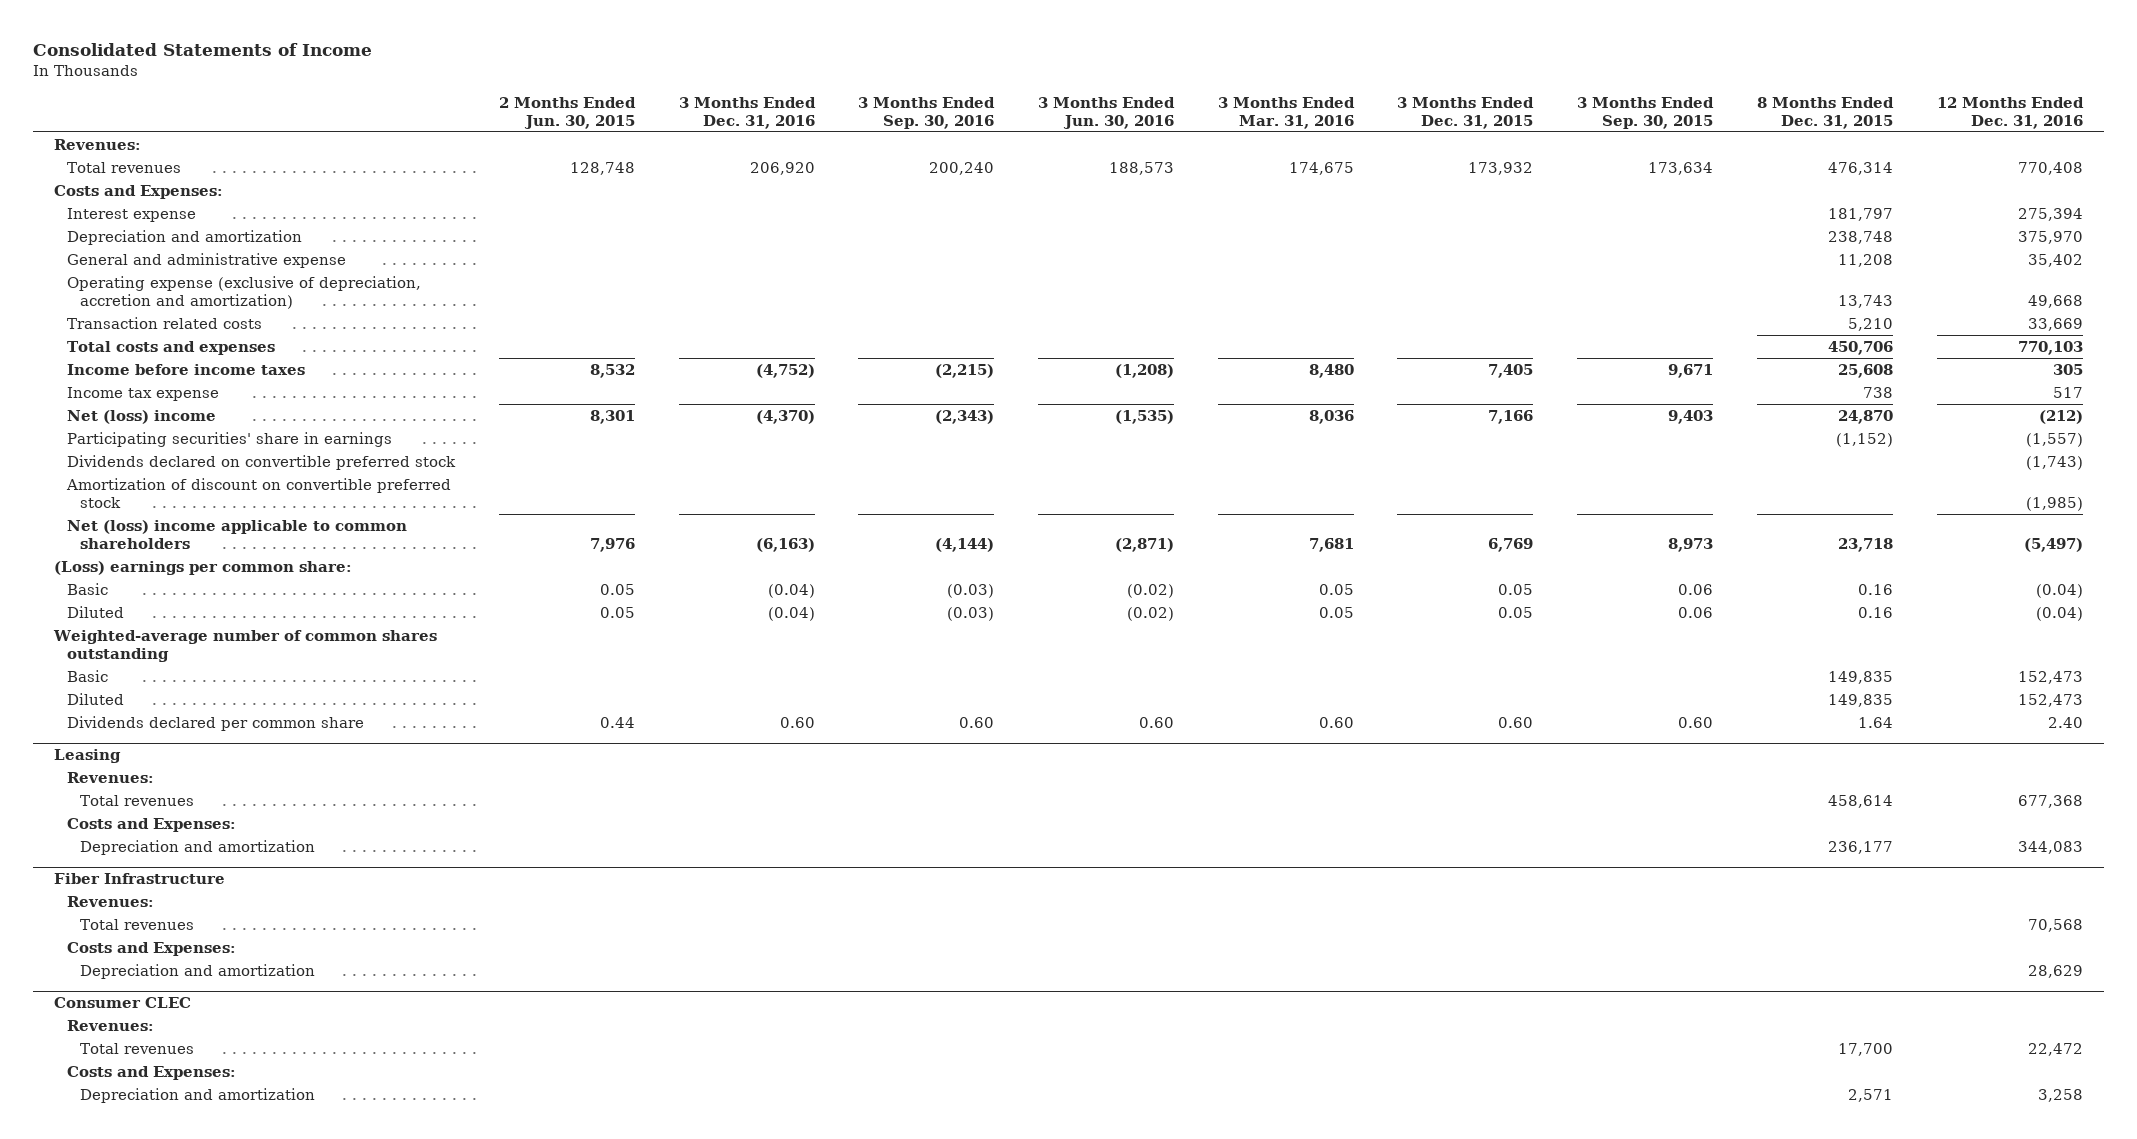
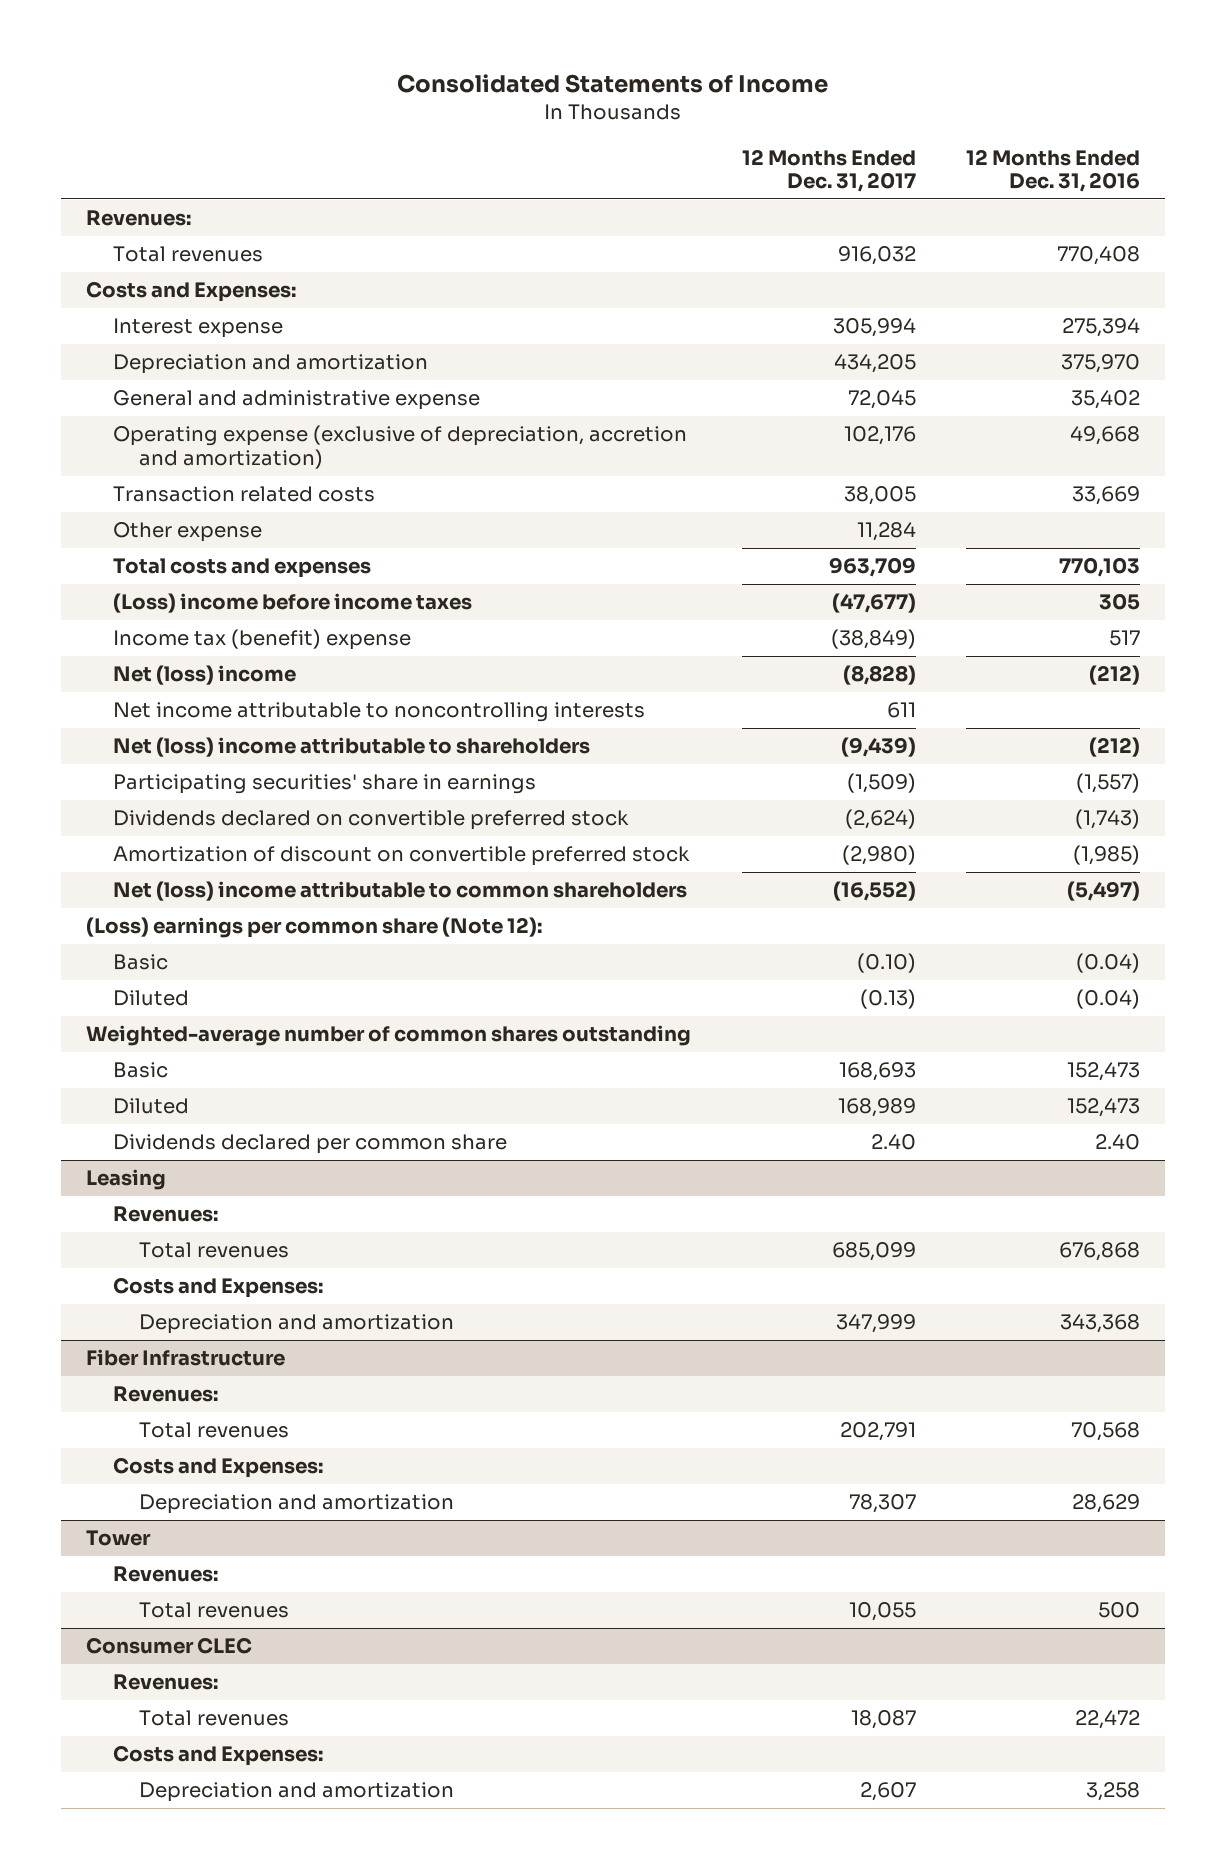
[498,96,636,129] 2 Months Ended Jun. 30, 2015 -> none
[678,96,816,129] 3 Months Ended Dec. 31, 2016 -> none
[858,96,996,129] 3 Months Ended Sep. 30, 2016 -> none
[1037,96,1175,129] 3 Months Ended Jun. 30, 2016 -> none
[1217,96,1355,129] 3 Months Ended Mar. 31, 2016 -> none
[1397,96,1535,129] 3 Months Ended Dec. 31, 2015 -> none
[1577,96,1715,129] 3 Months Ended Sep. 30, 2015 -> none
[1756,96,1894,129] 8 Months Ended Dec. 31, 2015 -> none
none -> [741,148,916,193] 12 Months Ended Dec. 31, 2017
none -> [112,522,262,543] Other expense
[67,363,306,375] Income before income taxes -> [112,593,472,614] (Loss) income before income taxes
[67,386,220,401] Income tax expense -> [112,629,411,651] Income tax (benefit) expense
none -> [112,702,645,723] Net income attributable to noncontrolling interests
none -> [112,737,590,758] Net (loss) income attributable to shareholders
[67,519,408,549] Net (loss) income applicable to common shareholders -> [112,881,687,902] Net (loss) income attributable to common shareholders
[54,560,353,575] (Loss) earnings per common share: -> [86,917,543,939] (Loss) earnings per common share (Note 12):
[2017,794,2083,808] 677,368 -> [1058,1242,1140,1262] 676,868
[2017,840,2083,854] 344,083 -> [1059,1314,1140,1334] 343,368
none -> [86,1530,152,1547] Tower
none -> [112,1566,218,1583] Revenues:
none -> [139,1602,290,1619] Total revenues

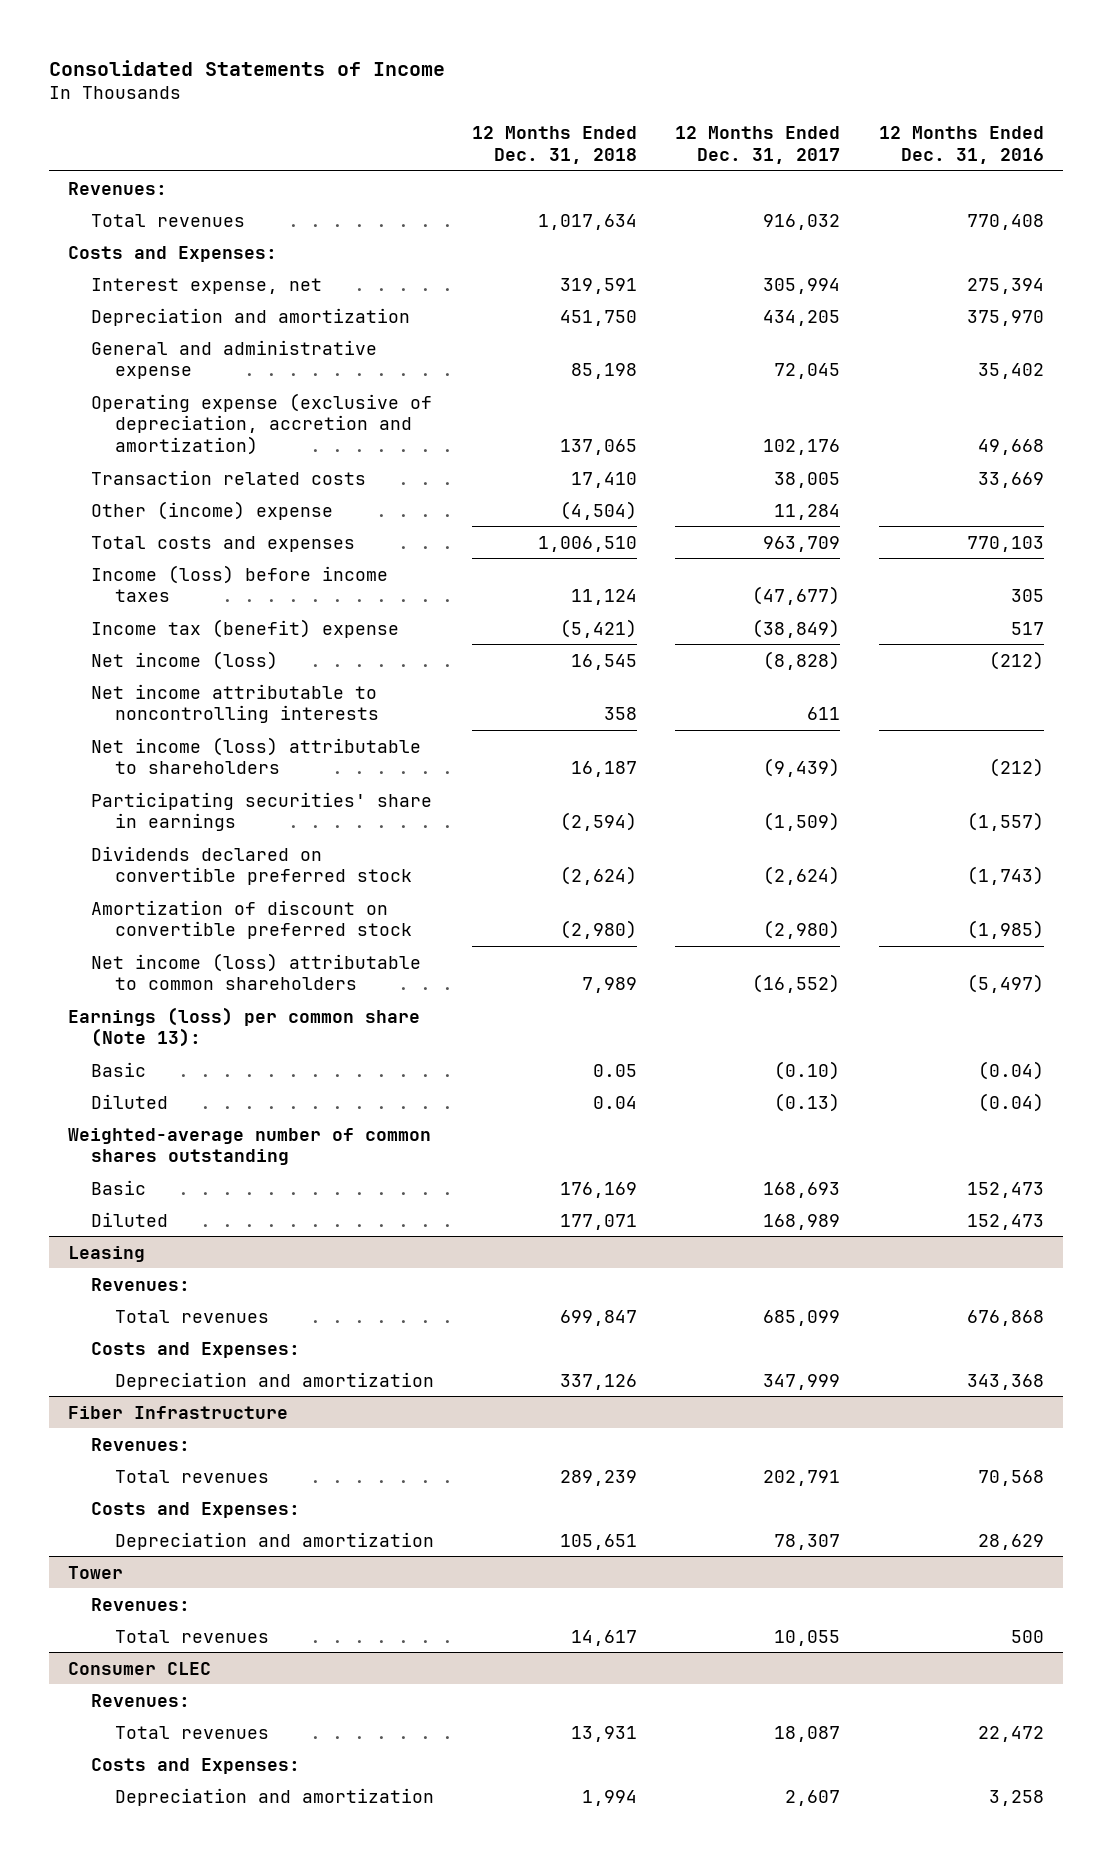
none -> [471,126,637,164] 12 Months Ended Dec. 31, 2018
[112,318,283,339] Interest expense -> [91,277,323,294] Interest expense, net
[112,522,262,543] Other expense -> [91,500,334,520] Other (income) expense
[112,593,472,614] (Loss) income before income taxes -> [91,564,389,603] Income (loss) before income taxes
[112,665,296,686] Net (loss) income -> [91,650,279,670] Net income (loss)
[112,737,590,758] Net (loss) income attributable to shareholders -> [91,736,422,775] Net income (loss) attributable to shareholders
[112,881,687,902] Net (loss) income attributable to common shareholders -> [91,952,422,991] Net income (loss) attributable to common shareholders
[86,917,543,939] (Loss) earnings per common share (Note 12): -> [67,1006,420,1048] Earnings (loss) per common share (Note 13):
[112,1134,507,1155] Dividends declared per common share -> none

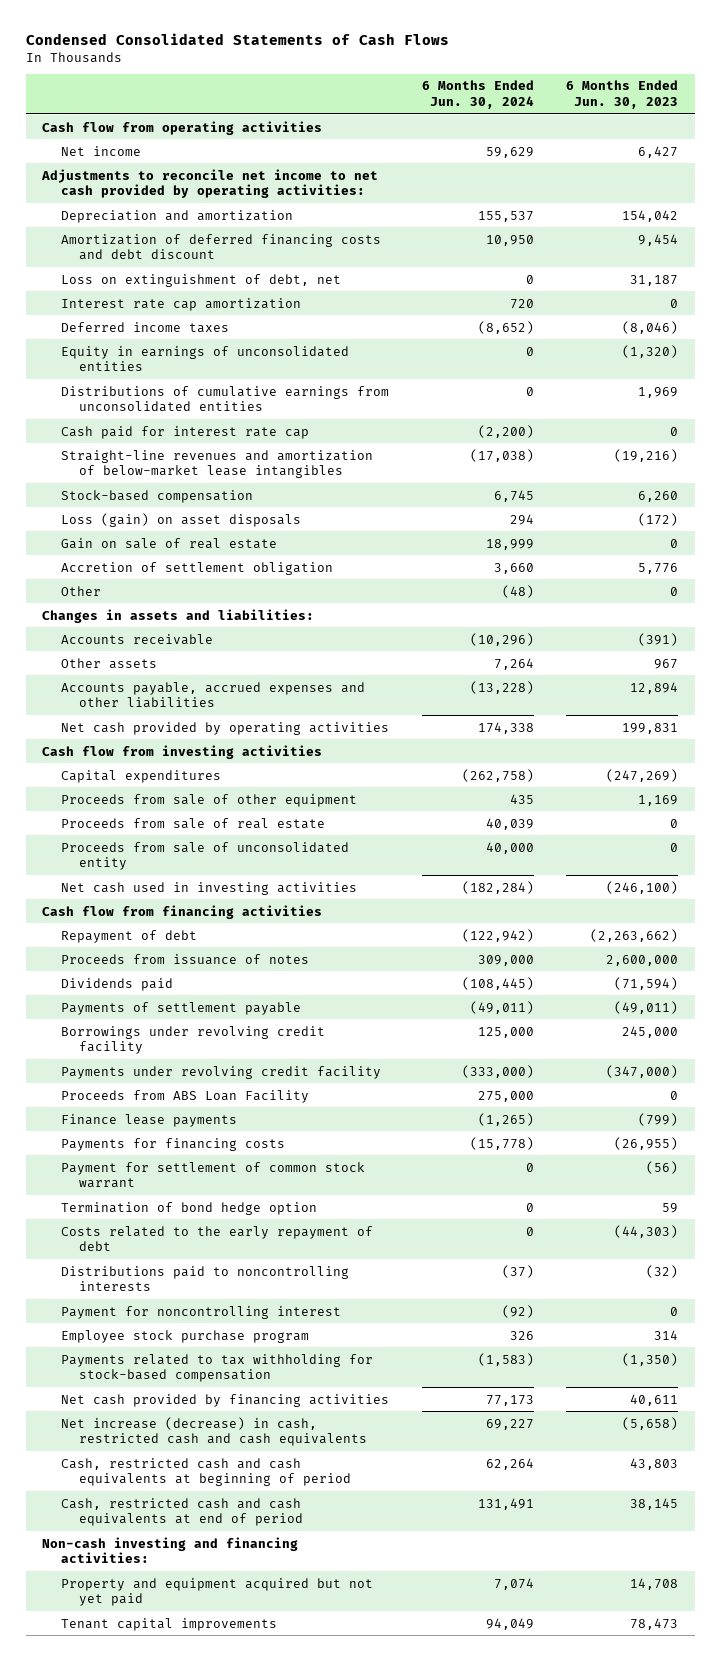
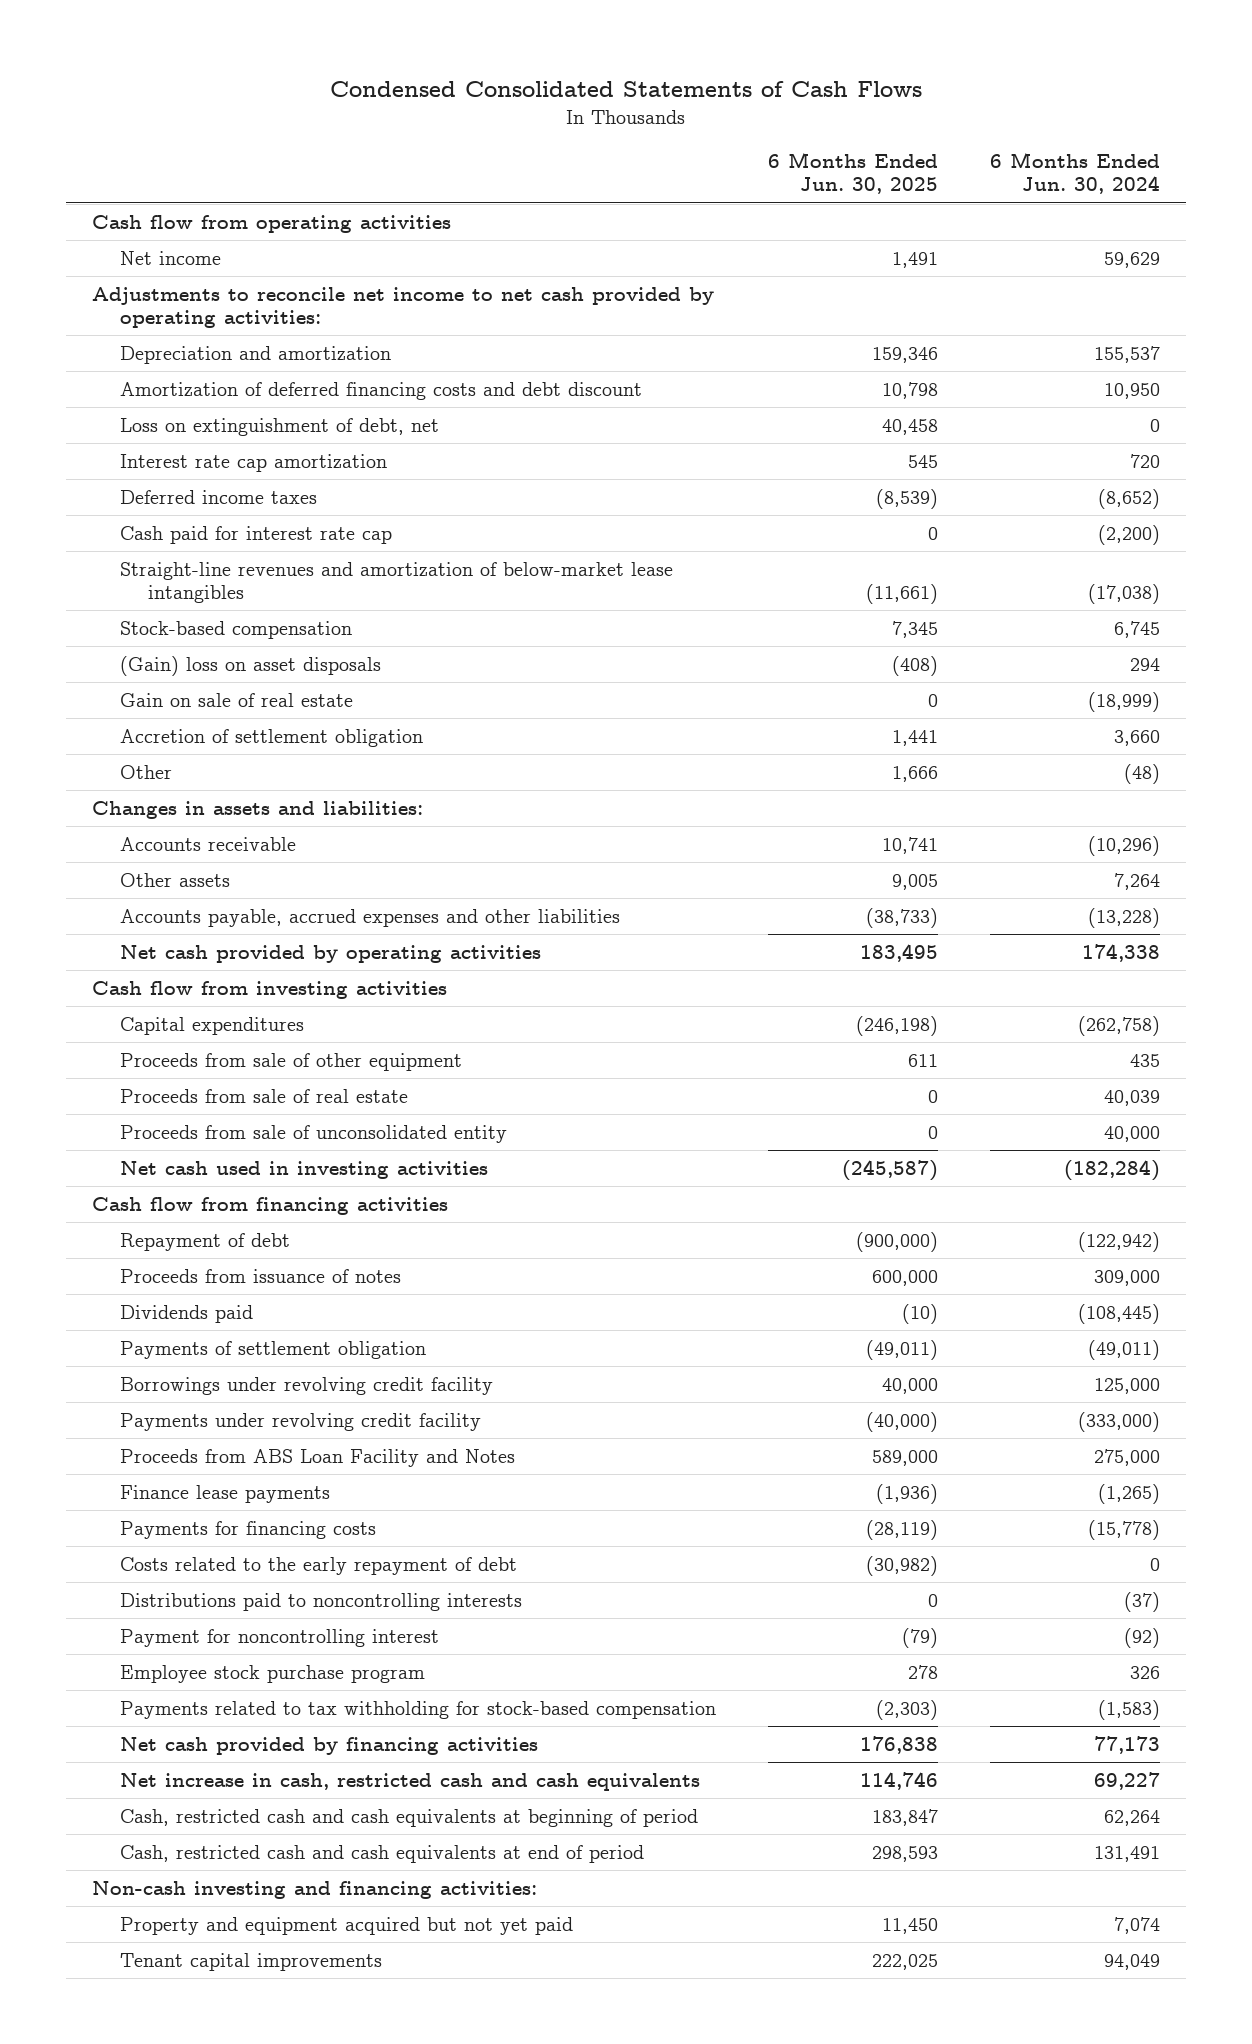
[566,80,679,110] 6 Months Ended Jun. 30, 2023 -> none
none -> [767,152,938,195] 6 Months Ended Jun. 30, 2025
[60,345,349,372] Equity in earnings of unconsolidated entities -> none
[60,385,389,413] Distributions of cumulative earnings from unconsolidated entities -> none
[60,512,301,527] Loss (gain) on asset disposals -> [119,656,381,677] (Gain) loss on asset disposals
[485,538,534,550] 18,999 -> [1088,692,1161,713] (18,999)
[60,1001,301,1015] Payments of settlement payable -> [119,1341,426,1360] Payments of settlement obligation
[60,1089,309,1103] Proceeds from ABS Loan Facility -> [119,1449,515,1468] Proceeds from ABS Loan Facility and Notes
[60,1161,365,1189] Payment for settlement of common stock warrant -> none
[60,1201,317,1215] Termination of bond hedge option -> none
[60,1416,368,1447] Net increase (decrease) in cash, restricted cash and cash equivalents -> [119,1773,700,1792] Net increase in cash, restricted cash and cash equivalents

